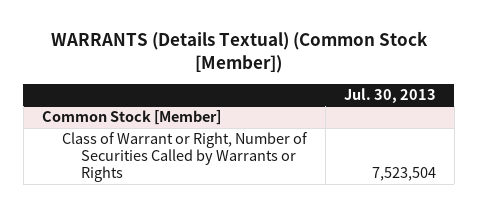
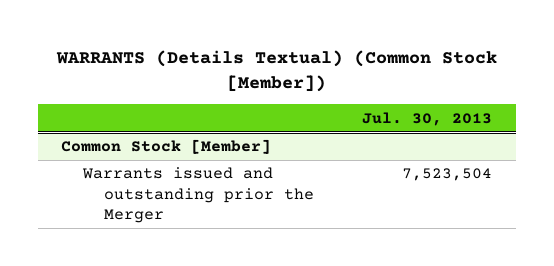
[61,132,308,183] Class of Warrant or Right, Number of Securities Called by Warrants or Rights -> [81,167,315,223] Warrants issued and outstanding prior the Merger

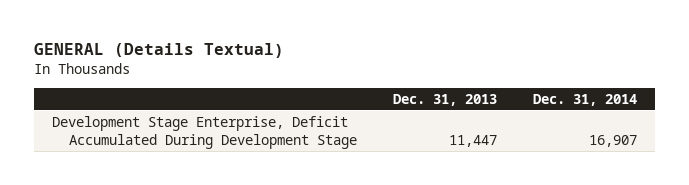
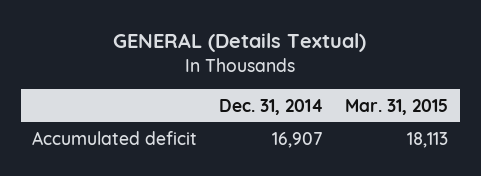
[393,93,498,106] Dec. 31, 2013 -> none
none -> [345,98,449,115] Mar. 31, 2015
[51,115,358,149] Development Stage Enterprise, Deficit Accumulated During Development Stage -> [32,131,198,146] Accumulated deficit

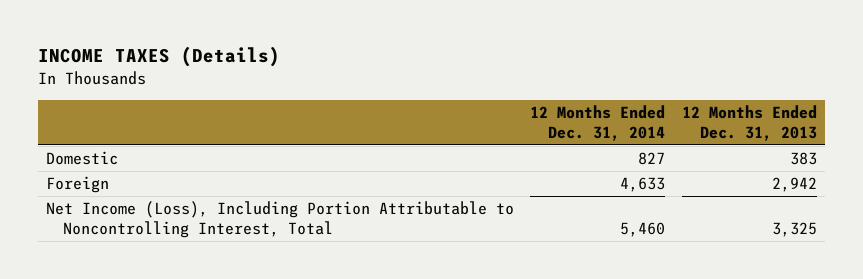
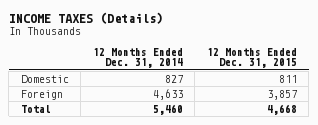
[682,104,818,141] 12 Months Ended Dec. 31, 2013 -> none
none -> [206,47,297,69] 12 Months Ended Dec. 31, 2015
[45,200,514,239] Net Income (Loss), Including Portion Attributable to Noncontrolling Interest, Total -> [20,104,51,113] Total

